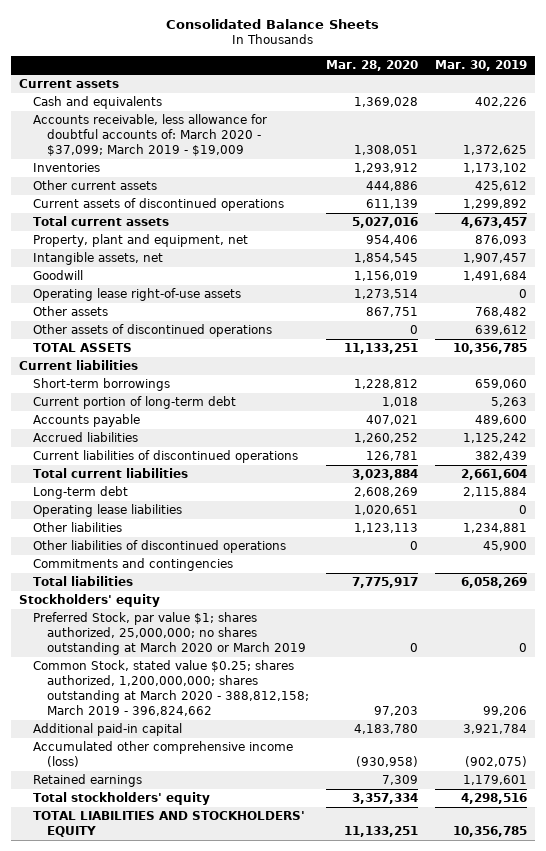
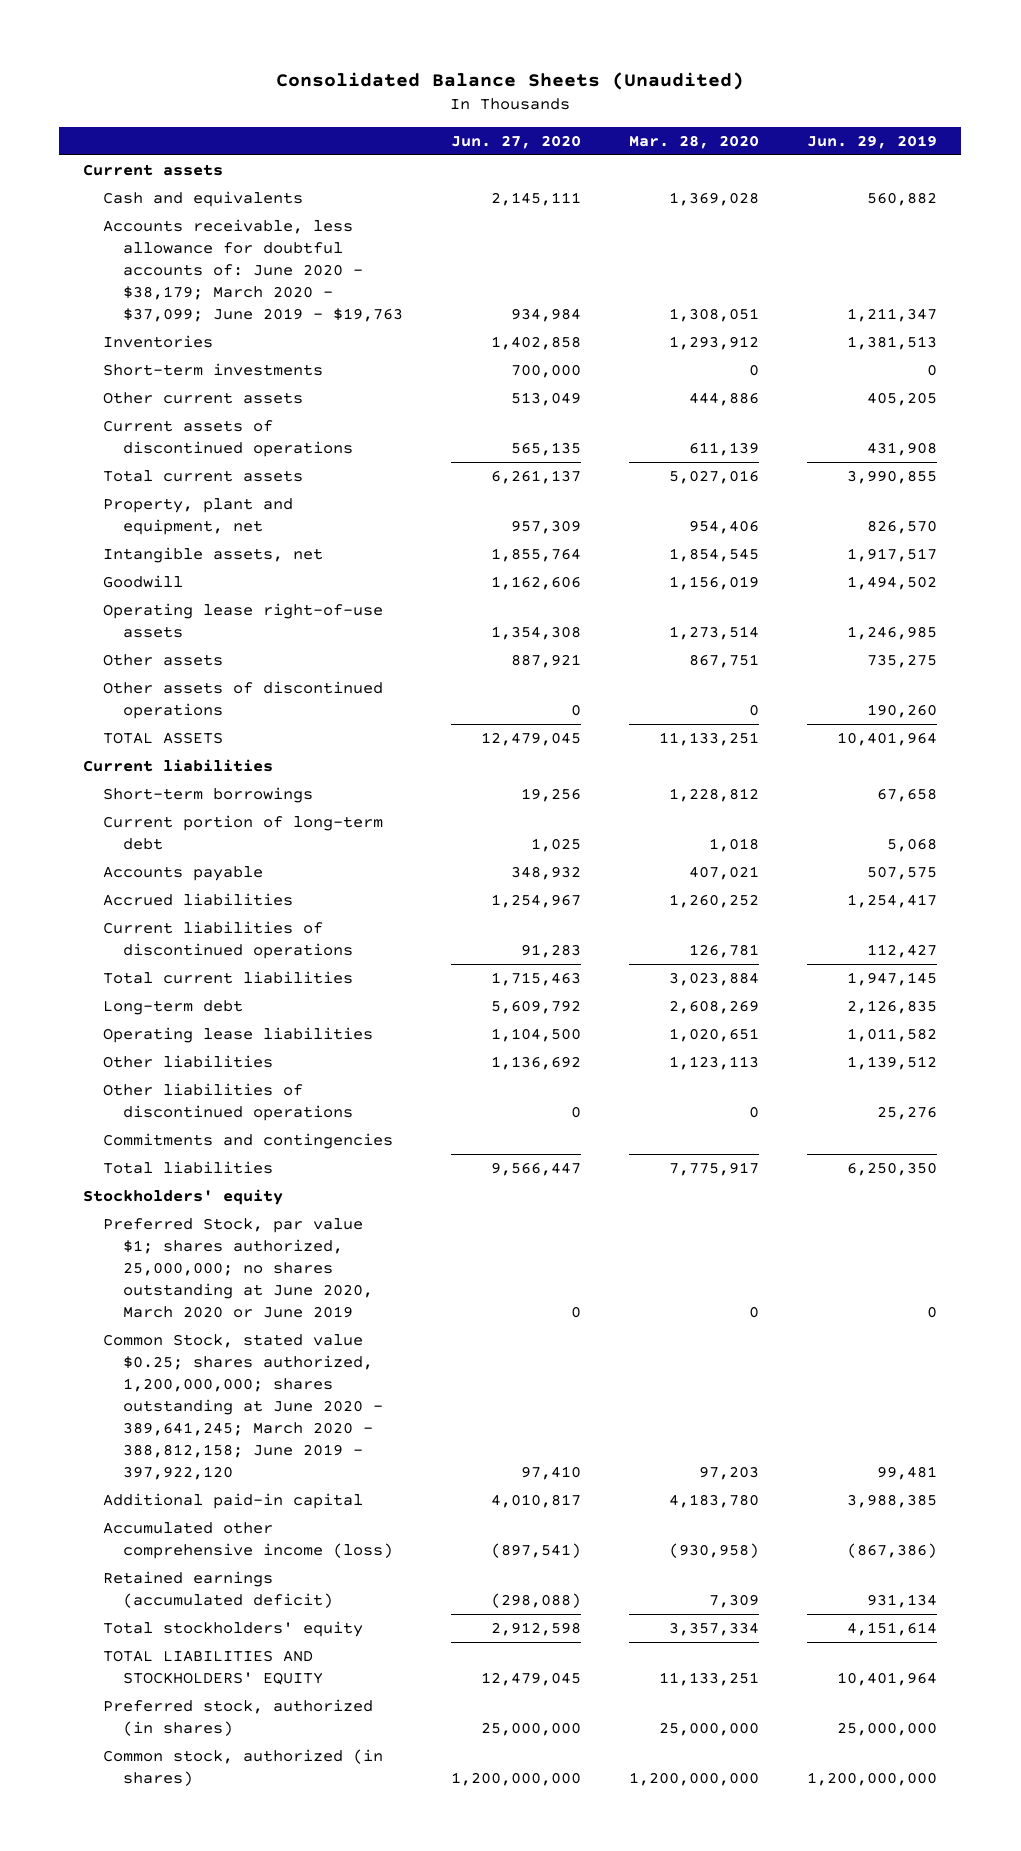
[166,18,380,29] Consolidated Balance Sheets -> [276,72,745,91] Consolidated Balance Sheets (Unaudited)
[434,60,527,72] Mar. 30, 2019 -> none
none -> [451,134,582,149] Jun. 27, 2020
none -> [807,134,938,149] Jun. 29, 2019
[33,114,268,157] Accounts receivable, less allowance for doubtful accounts of: March 2020 - $37,099; March 2019 - $19,009 -> [103,219,404,323] Accounts receivable, less allowance for doubtful accounts of: June 2020 - $38,179; March 2020 - $37,099; June 2019 - $19,763
none -> [103,363,324,377] Short-term investments
[33,612,306,656] Preferred Stock, par value $1; shares authorized, 25,000,000; no shares outstanding at March 2020 or March 2019 -> [103,1218,374,1319] Preferred Stock, par value $1; shares authorized, 25,000,000; no shares outstanding at June 2020, March 2020 or June 2019
[33,660,309,716] Common Stock, stated value $0.25; shares authorized, 1,200,000,000; shares outstanding at March 2020 - 388,812,158; March 2019 - 396,824,662 -> [103,1334,384,1481] Common Stock, stated value $0.25; shares authorized, 1,200,000,000; shares outstanding at June 2020 - 389,641,245; March 2020 - 388,812,158; June 2019 - 397,922,120
[33,774,143,788] Retained earnings -> [103,1571,334,1609] Retained earnings (accumulated deficit)
none -> [103,1699,374,1737] Preferred stock, authorized (in shares)
none -> [103,1749,384,1787] Common stock, authorized (in shares)

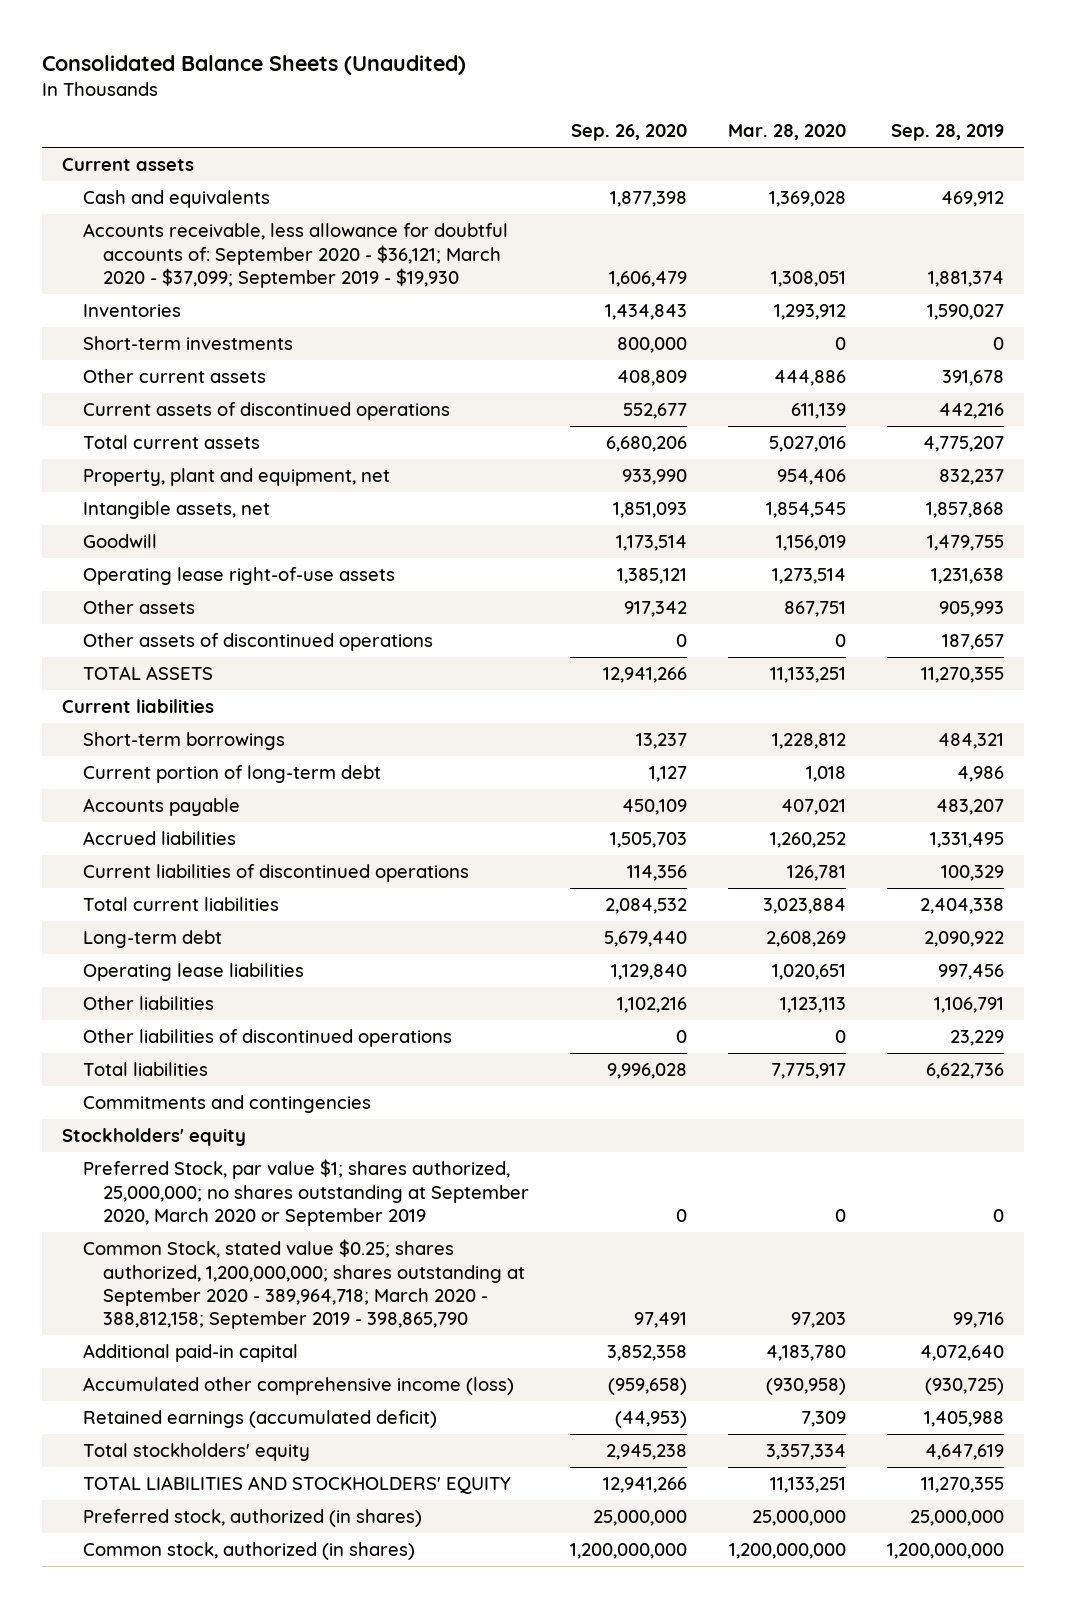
[451,134,582,149] Jun. 27, 2020 -> none
[807,134,938,149] Jun. 29, 2019 -> none
none -> [571,124,688,142] Sep. 26, 2020
none -> [890,124,1004,142] Sep. 28, 2019
[103,219,404,323] Accounts receivable, less allowance for doubtful accounts of: June 2020 - $38,179; March 2020 - $37,099; June 2019 - $19,763 -> [82,223,508,288] Accounts receivable, less allowance for doubtful accounts of: September 2020 - $36,121; March 2020 - $37,099; September 2019 - $19,930
[103,1133,394,1150] Commitments and contingencies -> [82,1095,371,1114] Commitments and contingencies
[103,1218,374,1319] Preferred Stock, par value $1; shares authorized, 25,000,000; no shares outstanding at June 2020, March 2020 or June 2019 -> [82,1159,530,1226] Preferred Stock, par value $1; shares authorized, 25,000,000; no shares outstanding at September 2020, March 2020 or September 2019
[103,1334,384,1481] Common Stock, stated value $0.25; shares authorized, 1,200,000,000; shares outstanding at June 2020 - 389,641,245; March 2020 - 388,812,158; June 2019 - 397,922,120 -> [82,1239,526,1330] Common Stock, stated value $0.25; shares authorized, 1,200,000,000; shares outstanding at September 2020 - 389,964,718; March 2020 - 388,812,158; September 2019 - 398,865,790

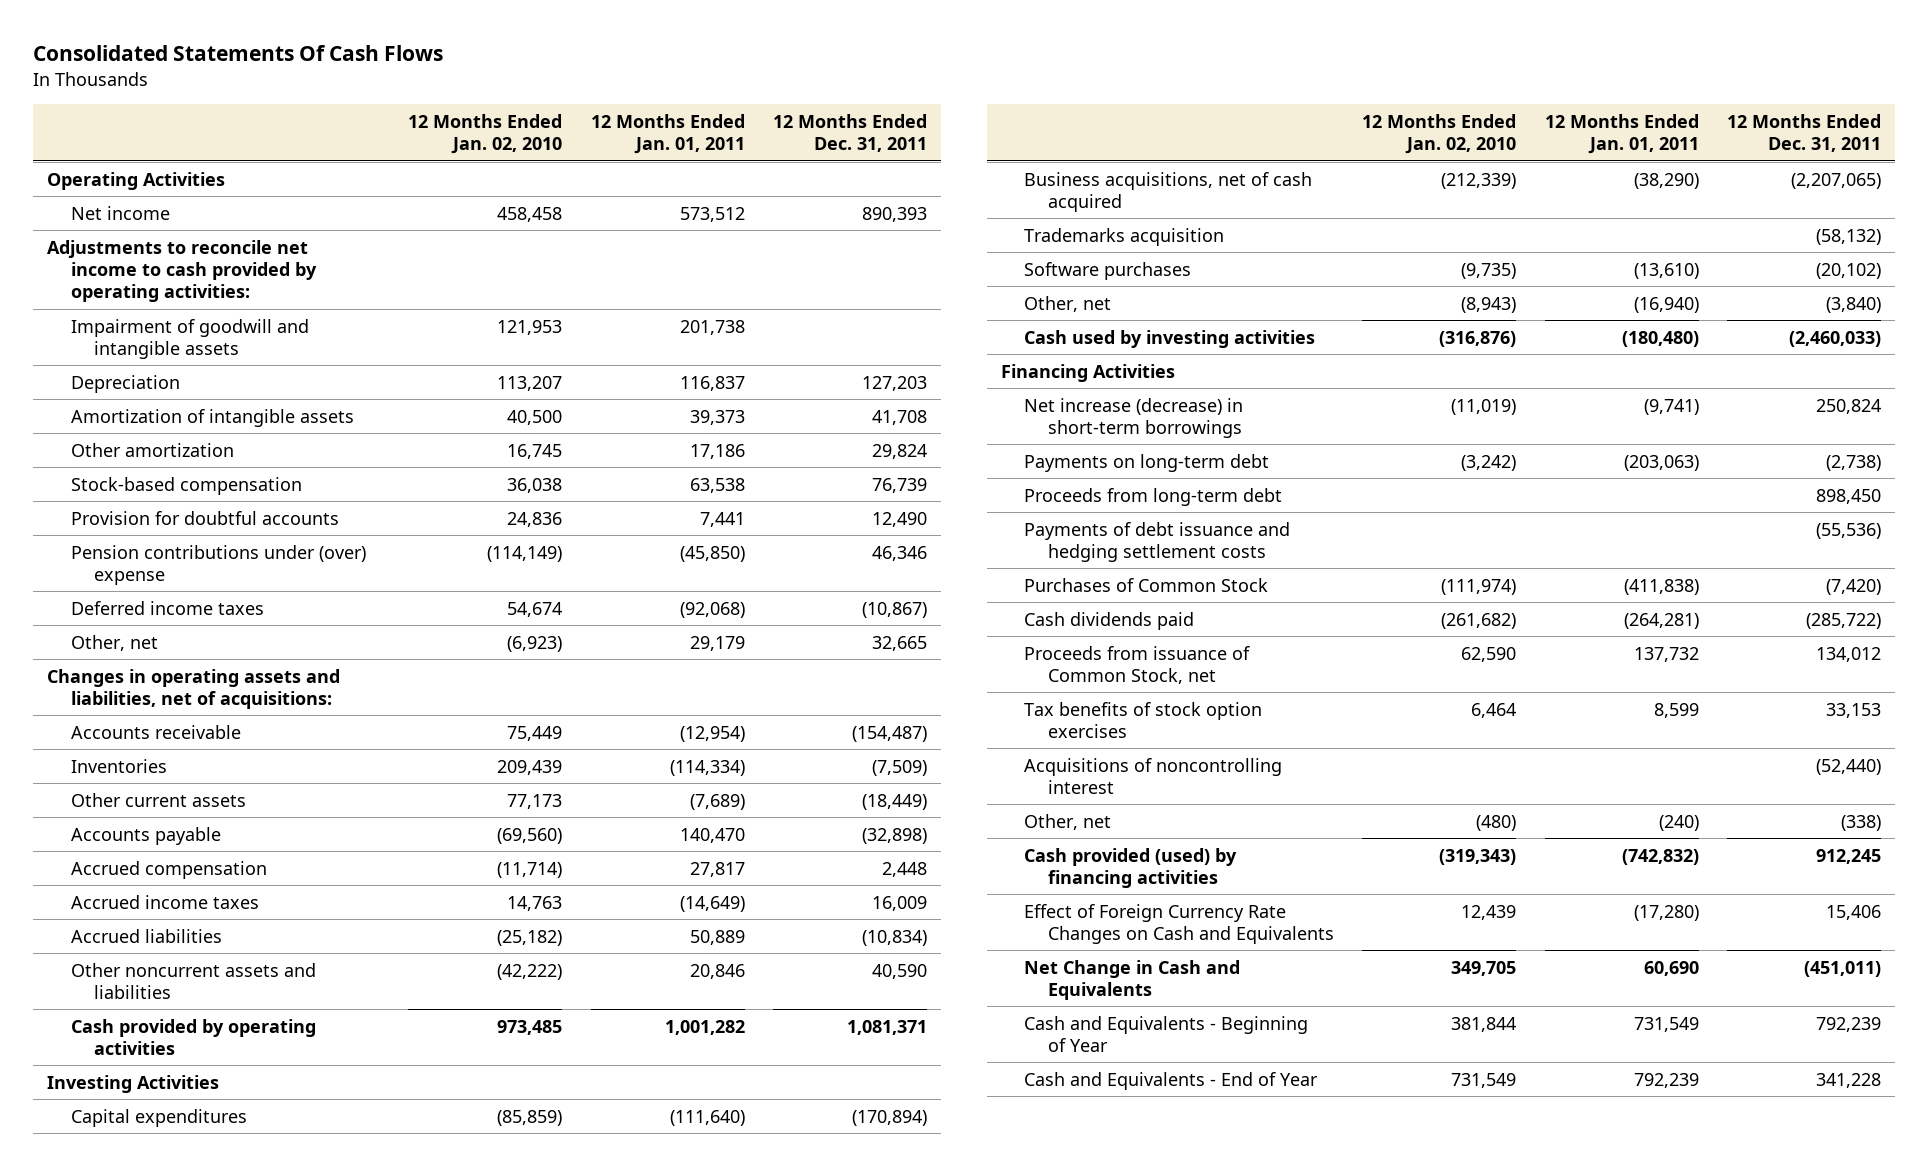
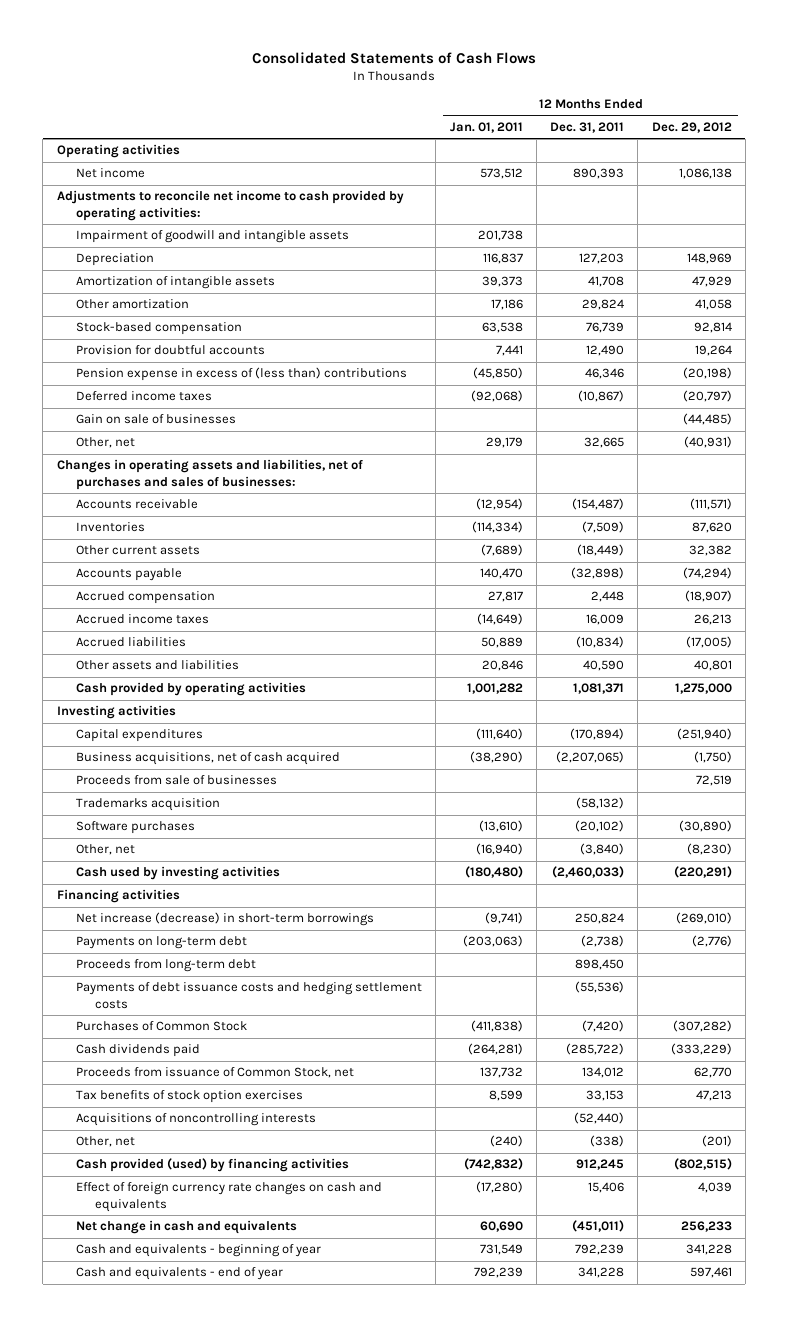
[33,45,444,62] Consolidated Statements Of Cash Flows -> [252,51,537,64] Consolidated Statements of Cash Flows
[408,113,563,155] 12 Months Ended Jan. 02, 2010 -> none
none -> [651,122,732,134] Dec. 29, 2012
[47,171,226,190] Operating Activities -> [56,144,180,159] Operating activities
[70,544,366,585] Pension contributions under (over) expense -> [76,367,408,382] Pension expense in excess of (less than) contributions
none -> [76,414,237,425] Gain on sale of businesses
[47,668,341,709] Changes in operating assets and liabilities, net of acquisitions: -> [56,459,363,490] Changes in operating assets and liabilities, net of purchases and sales of businesses:
[70,962,316,999] Other noncurrent assets and liabilities -> [76,660,240,671] Other assets and liabilities
[47,1074,220,1093] Investing Activities -> [56,705,176,720] Investing activities
none -> [76,775,278,786] Proceeds from sale of businesses
[1000,363,1175,382] Financing Activities -> [56,889,180,904] Financing activities
[1024,521,1291,562] Payments of debt issuance and hedging settlement costs -> [76,982,423,1009] Payments of debt issuance costs and hedging settlement costs
[1024,757,1283,794] Acquisitions of noncontrolling interest -> [76,1113,317,1127] Acquisitions of noncontrolling interests
[1024,903,1334,944] Effect of Foreign Currency Rate Changes on Cash and Equivalents -> [76,1182,383,1212] Effect of foreign currency rate changes on cash and equivalents
[1024,959,1241,1000] Net Change in Cash and Equivalents -> [76,1220,298,1235] Net change in cash and equivalents
[1024,1015,1309,1052] Cash and Equivalents - Beginning of Year -> [76,1244,322,1258] Cash and equivalents - beginning of year
[1024,1071,1319,1090] Cash and Equivalents - End of Year -> [76,1267,284,1281] Cash and equivalents - end of year

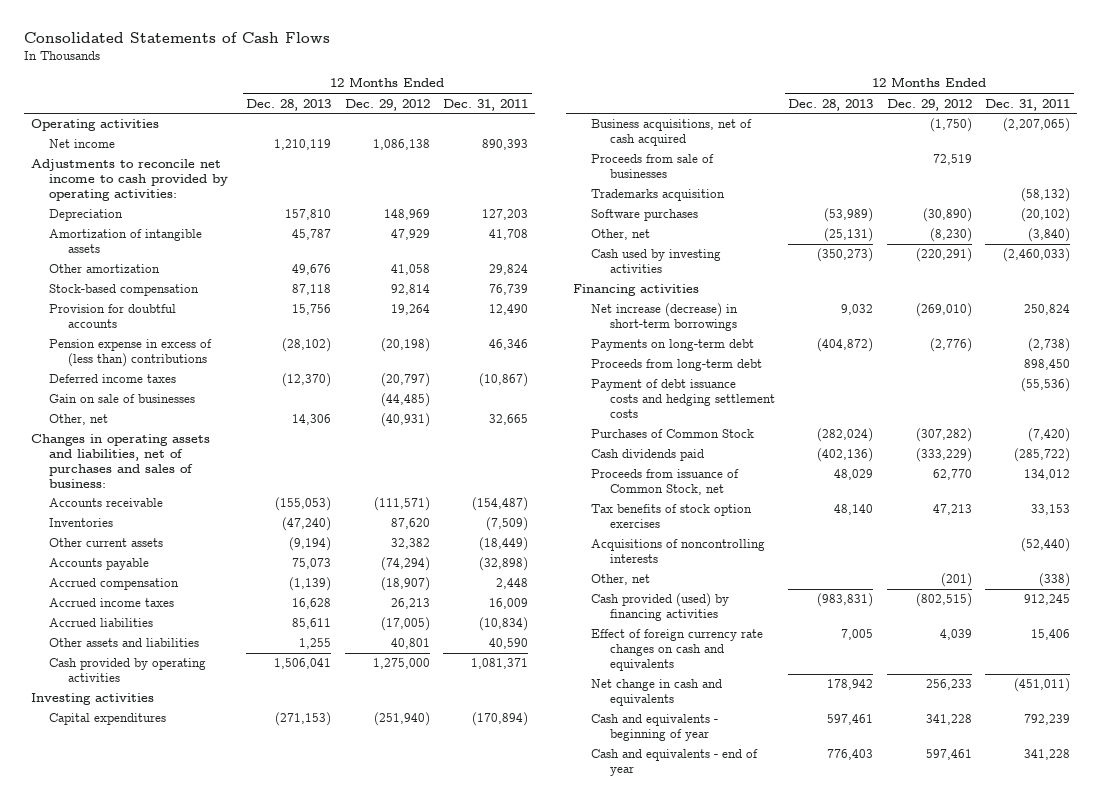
[449,122,523,134] Jan. 01, 2011 -> none
none -> [246,98,332,111] Dec. 28, 2013
[76,230,350,244] Impairment of goodwill and intangible assets -> none
[56,459,363,490] Changes in operating assets and liabilities, net of purchases and sales of businesses: -> [30,434,210,488] Changes in operating assets and liabilities, net of purchases and sales of business:
[76,982,423,1009] Payments of debt issuance costs and hedging settlement costs -> [591,379,775,418] Payment of debt issuance costs and hedging settlement costs

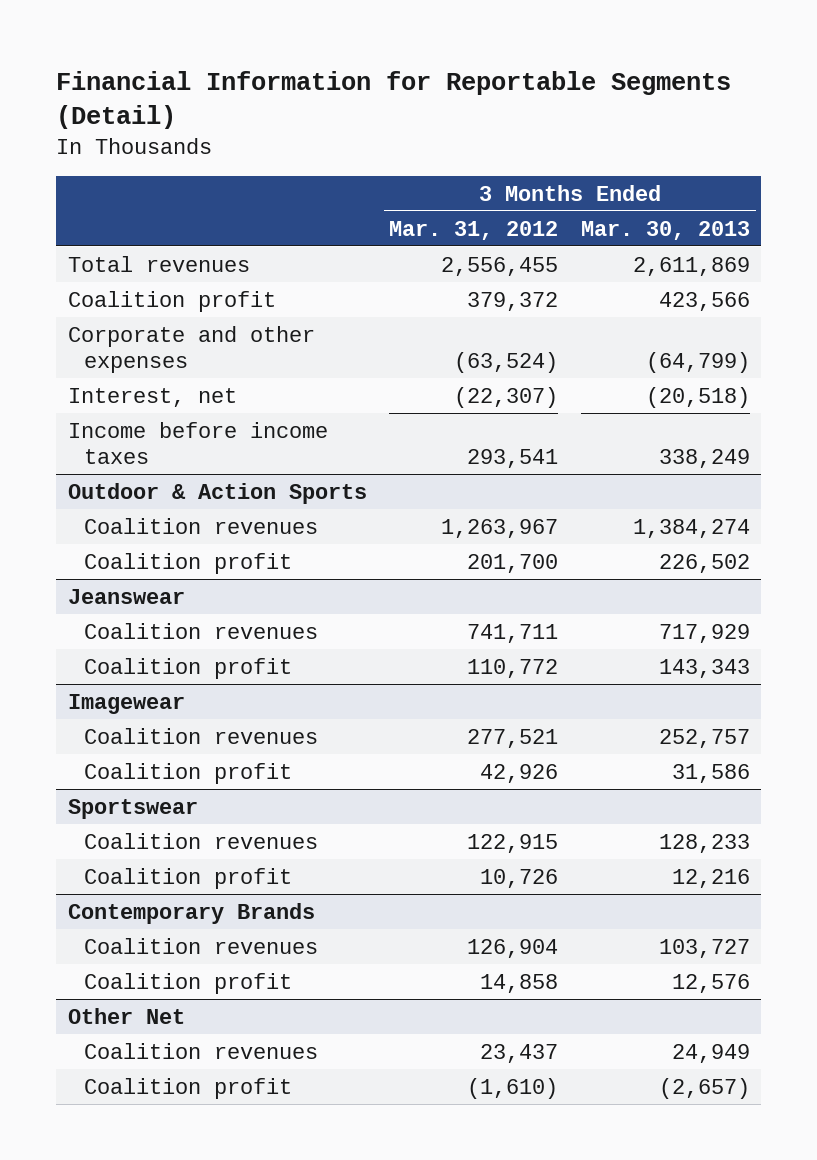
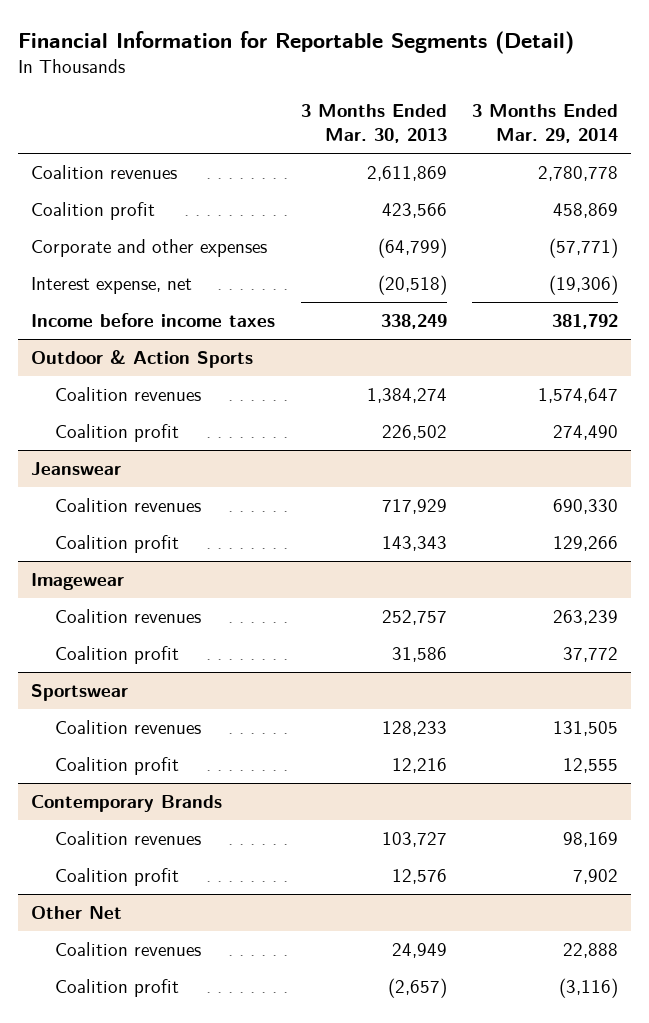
[389,220,559,240] Mar. 31, 2012 -> none
none -> [472,104,619,144] 3 Months Ended Mar. 29, 2014
[67,255,250,272] Total revenues -> [30,165,177,180] Coalition revenues
[67,387,237,407] Interest, net -> [30,277,192,295] Interest expense, net

